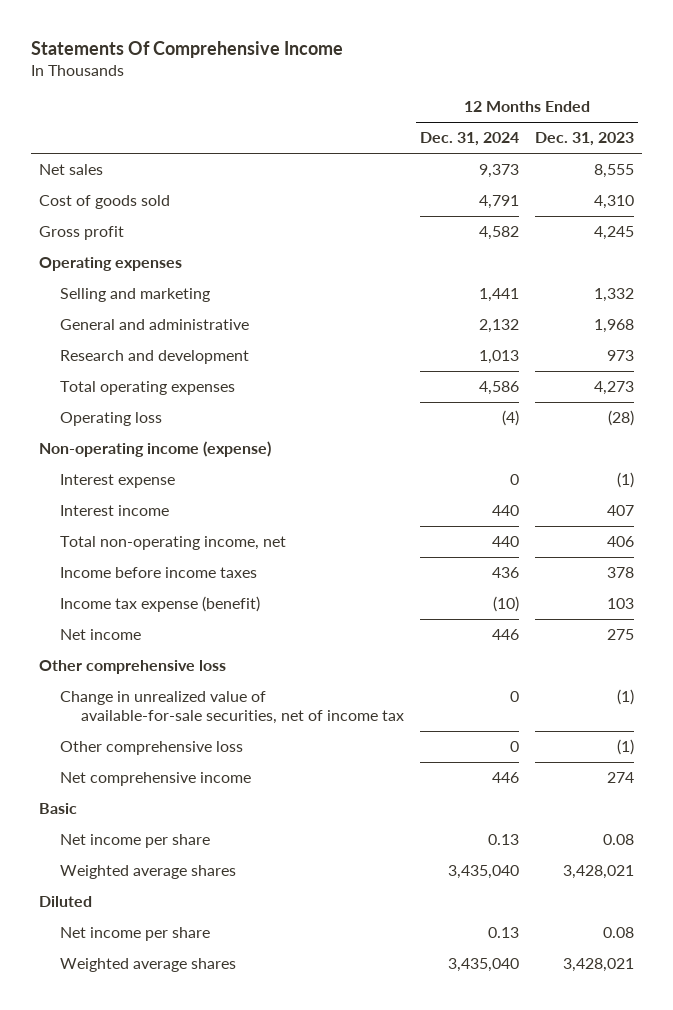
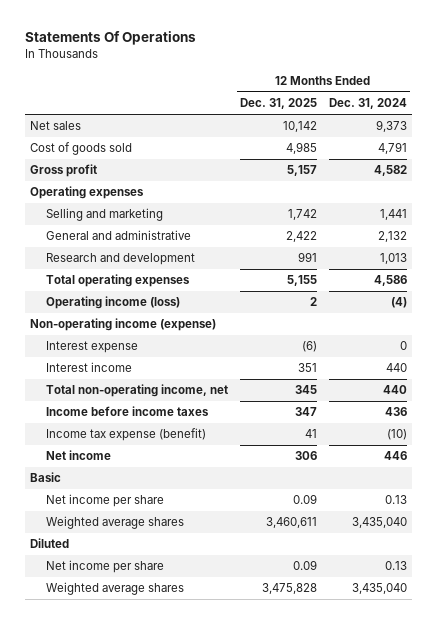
[31,40,344,58] Statements Of Comprehensive Income -> [24,31,196,46] Statements Of Operations
[534,132,634,147] Dec. 31, 2023 -> none
none -> [239,98,317,110] Dec. 31, 2025
[59,412,162,427] Operating loss -> [46,296,181,310] Operating income (loss)
[39,660,227,675] Other comprehensive loss -> none
[59,691,404,725] Change in unrealized value of available-for-sale securities, net of income tax -> none
[59,741,243,756] Other comprehensive loss -> none
[59,772,251,787] Net comprehensive income -> none

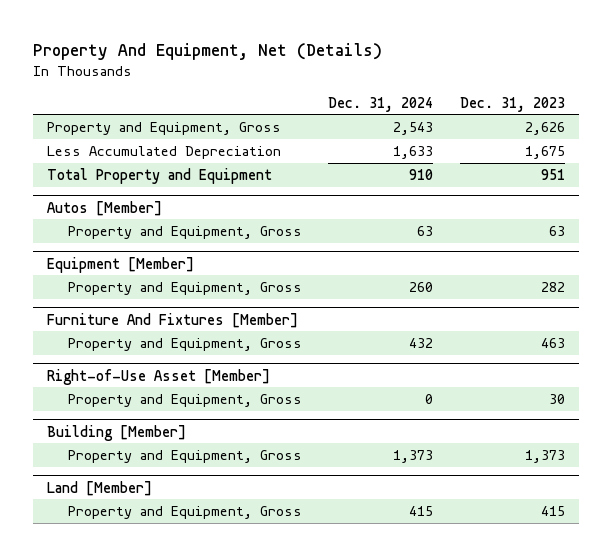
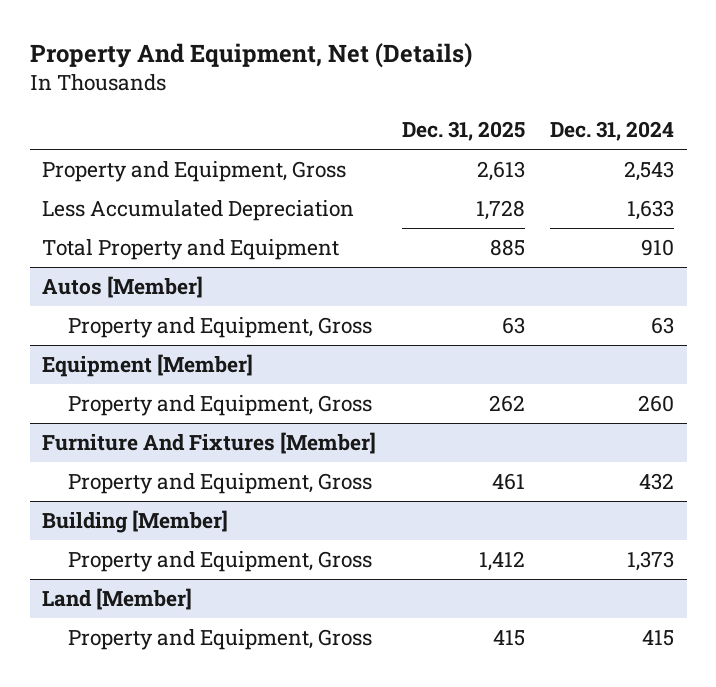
[460,96,566,112] Dec. 31, 2023 -> none
none -> [401,121,525,142] Dec. 31, 2025
[46,368,270,385] Right-of-Use Asset [Member] -> none
[67,393,302,407] Property and Equipment, Gross -> none

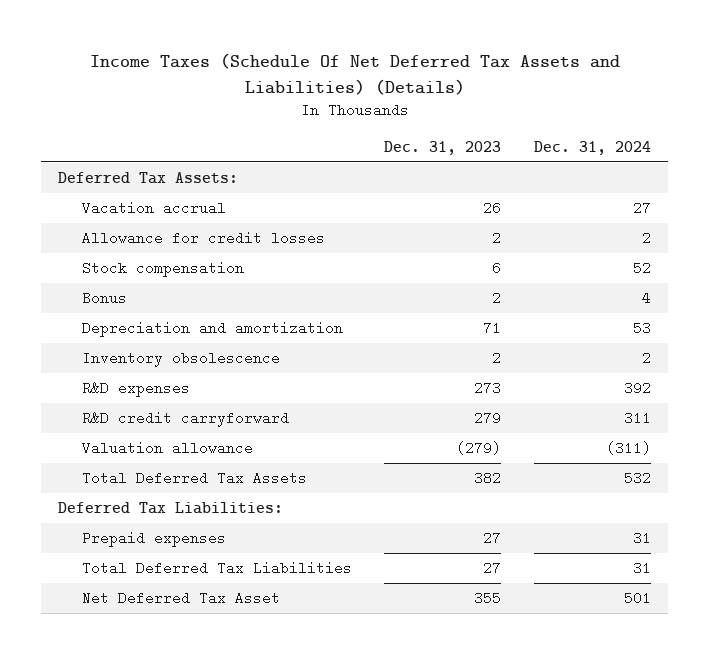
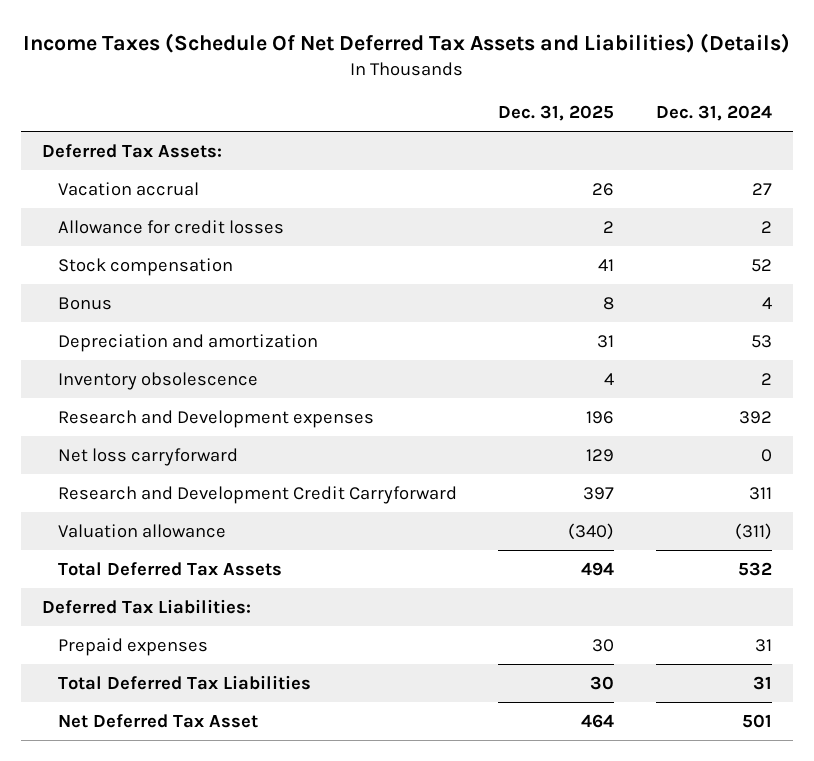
[384,140,502,155] Dec. 31, 2023 -> none
none -> [498,105,615,122] Dec. 31, 2025
[81,381,190,398] R&D expenses -> [57,409,374,428] Research and Development expenses
none -> [57,447,238,466] Net loss carryforward
[81,411,289,428] R&D credit carryforward -> [57,485,457,504] Research and Development Credit Carryforward

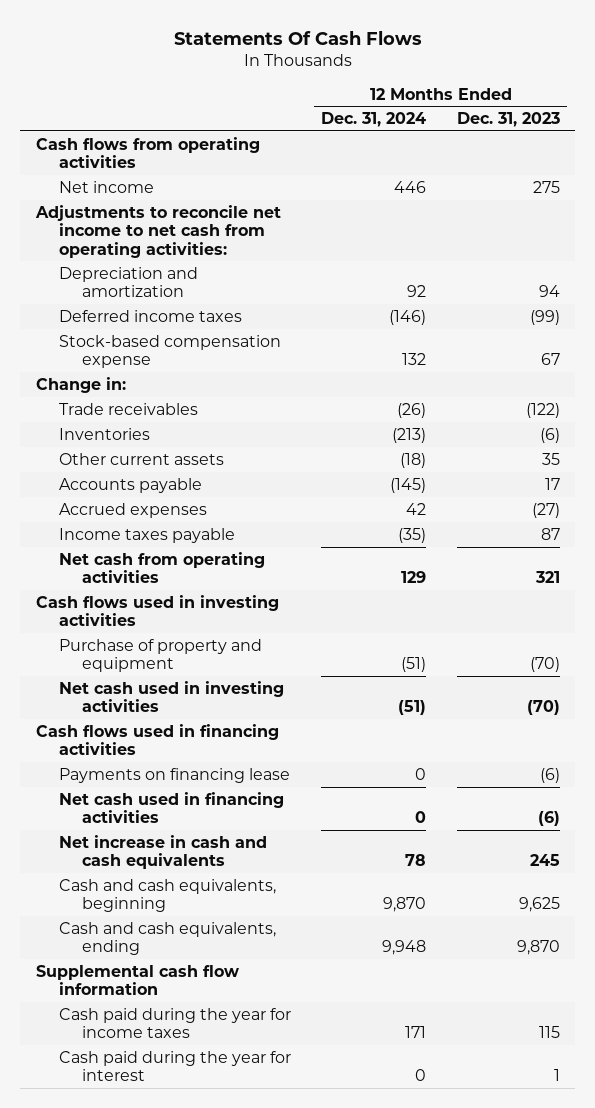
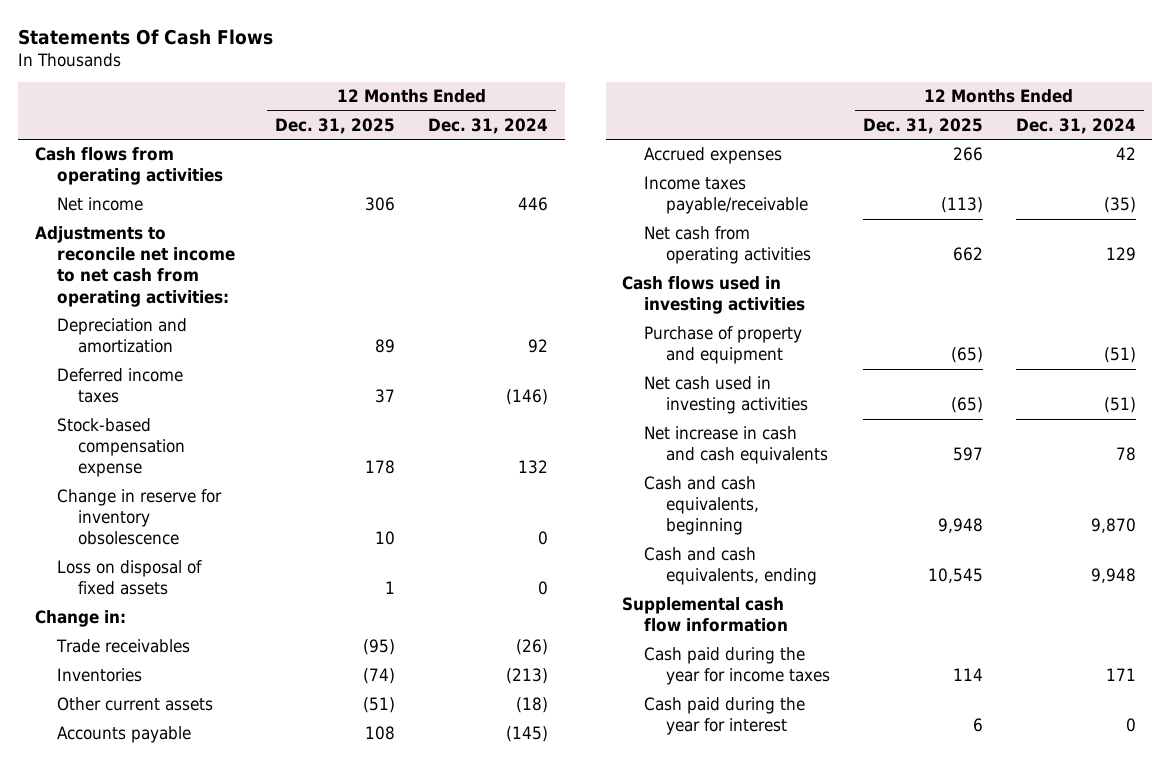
[456,112,560,128] Dec. 31, 2023 -> none
none -> [275,117,396,134] Dec. 31, 2025
none -> [56,489,222,546] Change in reserve for inventory obsolescence
none -> [56,560,202,596] Loss on disposal of fixed assets
[58,527,235,543] Income taxes payable -> [644,176,808,215] Income taxes payable/receivable
[35,723,279,756] Cash flows used in financing activities -> none
[58,767,290,783] Payments on financing lease -> none
[58,791,284,824] Net cash used in financing activities -> none

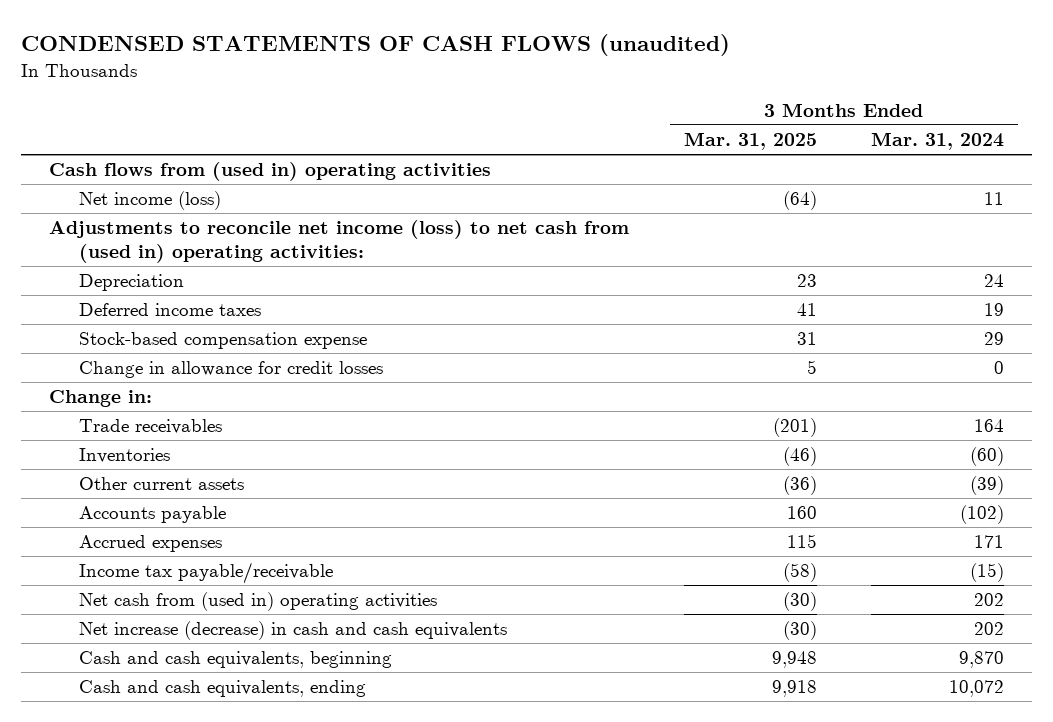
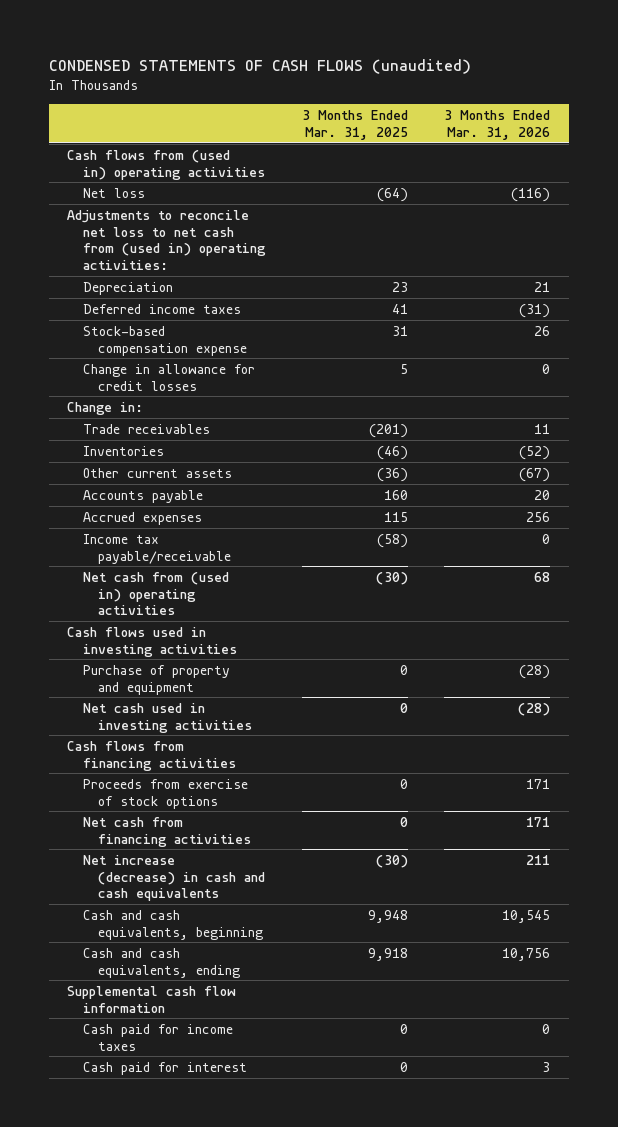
[871,132,1005,151] Mar. 31, 2024 -> none
none -> [444,109,551,140] 3 Months Ended Mar. 31, 2026
[79,191,222,211] Net income (loss) -> [82,187,145,198] Net loss
[48,220,629,264] Adjustments to reconcile net income (loss) to net cash from (used in) operating activities: -> [67,209,266,271] Adjustments to reconcile net loss to net cash from (used in) operating activities:
none -> [67,626,237,657] Cash flows used in investing activities
none -> [82,664,230,695] Purchase of property and equipment
none -> [82,702,252,733] Net cash used in investing activities
none -> [67,740,236,771] Cash flows from financing activities
none -> [82,778,248,809] Proceeds from exercise of stock options
none -> [82,816,251,847] Net cash from financing activities
none -> [67,985,237,1013] Supplemental cash flow information
none -> [82,1023,233,1051] Cash paid for income taxes
none -> [82,1061,247,1075] Cash paid for interest

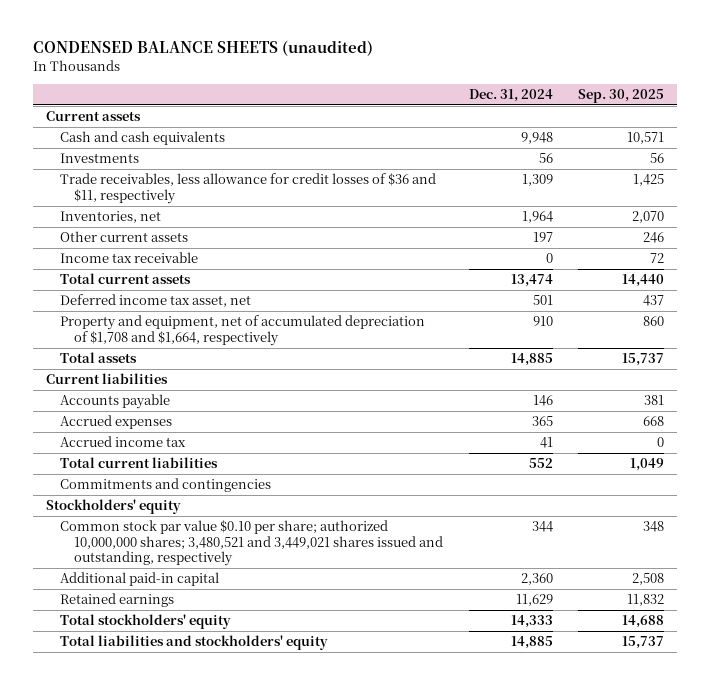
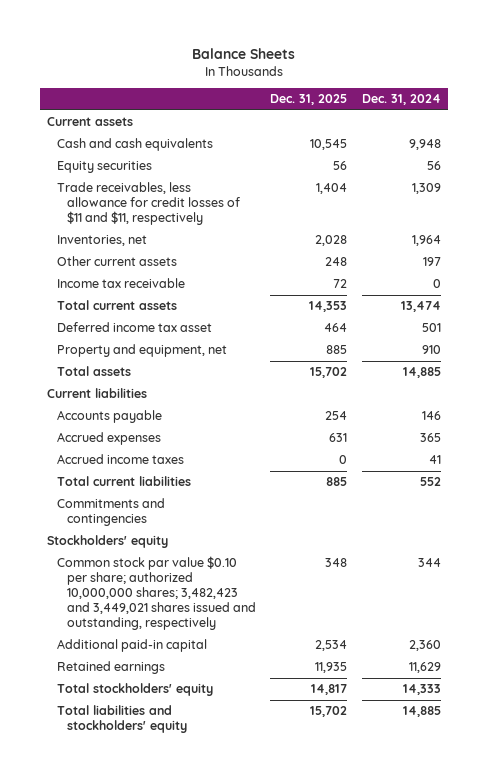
[33,40,374,57] CONDENSED BALANCE SHEETS (unaudited) -> [192,48,296,60] Balance Sheets
[578,88,665,103] Sep. 30, 2025 -> none
none -> [270,94,348,106] Dec. 31, 2025
[59,153,139,164] Investments -> [57,161,153,174] Equity securities
[59,173,436,204] Trade receivables, less allowance for credit losses of $36 and $11, respectively -> [57,182,240,226] Trade receivables, less allowance for credit losses of $11 and $11, respectively
[59,294,251,308] Deferred income tax asset, net -> [57,322,213,333] Deferred income tax asset
[59,315,425,346] Property and equipment, net of accumulated depreciation of $1,708 and $1,664, respectively -> [57,344,228,358] Property and equipment, net
[59,436,186,448] Accrued income tax -> [57,454,185,465] Accrued income taxes
[59,520,443,567] Common stock par value $0.10 per share; authorized 10,000,000 shares; 3,480,521 and 3,449,021 shares issued and outstanding, respectively -> [57,556,256,631] Common stock par value $0.10 per share; authorized 10,000,000 shares; 3,482,423 and 3,449,021 shares issued and outstanding, respectively

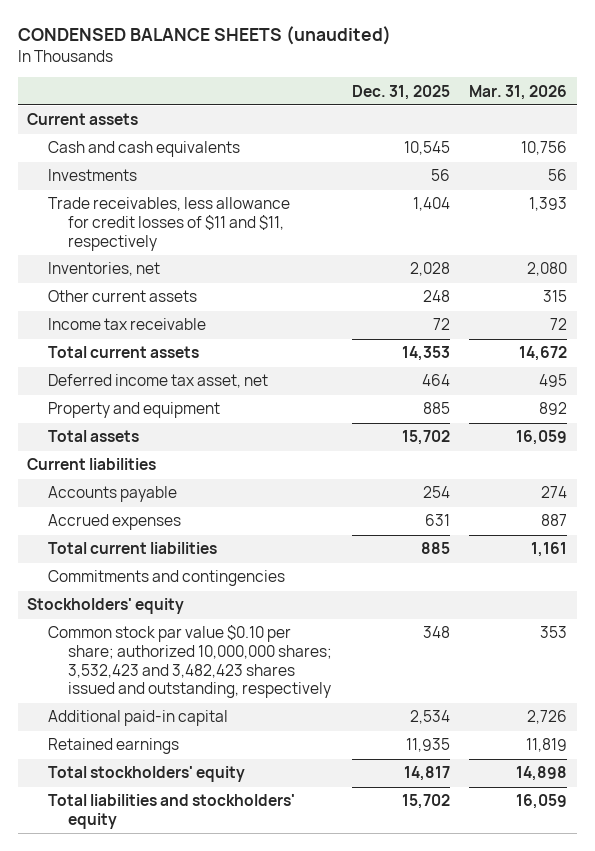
[192,48,296,60] Balance Sheets -> [17,26,391,46] CONDENSED BALANCE SHEETS (unaudited)
[361,94,441,106] Dec. 31, 2024 -> none
none -> [469,84,568,100] Mar. 31, 2026
[57,161,153,174] Equity securities -> [47,169,137,182] Investments
[57,322,213,333] Deferred income tax asset -> [47,374,268,389] Deferred income tax asset, net
[57,344,228,358] Property and equipment, net -> [47,402,220,419] Property and equipment
[57,454,185,465] Accrued income taxes -> none
[57,556,256,631] Common stock par value $0.10 per share; authorized 10,000,000 shares; 3,482,423 and 3,449,021 shares issued and outstanding, respectively -> [47,625,333,699] Common stock par value $0.10 per share; authorized 10,000,000 shares; 3,532,423 and 3,482,423 shares issued and outstanding, respectively

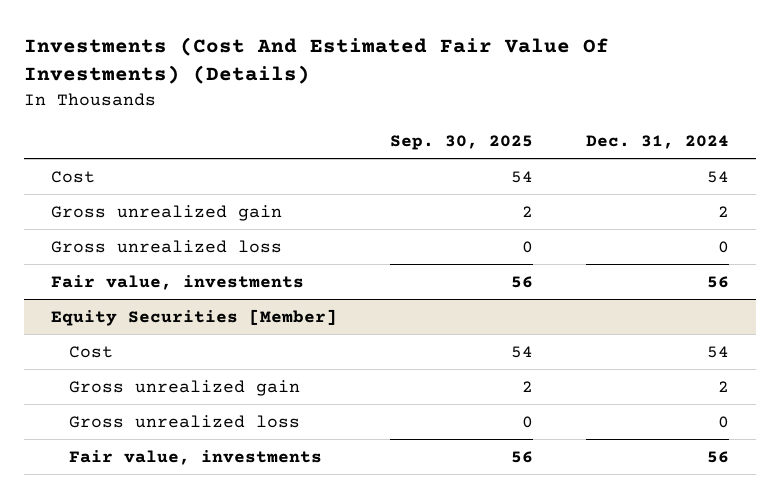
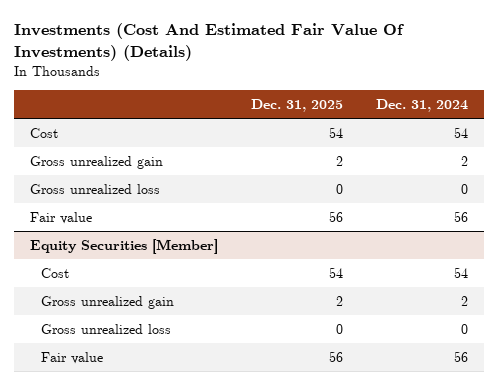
[389,134,533,150] Sep. 30, 2025 -> none
none -> [250,99,343,113] Dec. 31, 2025
[50,274,304,290] Fair value, investments -> [30,211,93,224] Fair value
[69,449,323,465] Fair value, investments -> [41,351,104,364] Fair value

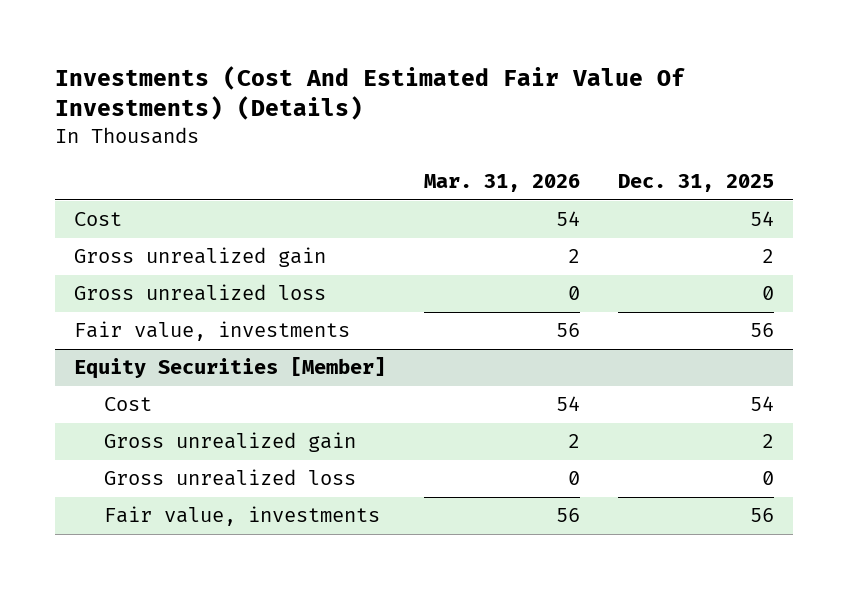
[375,99,468,113] Dec. 31, 2024 -> none
none -> [424,174,581,193] Mar. 31, 2026
[30,211,93,224] Fair value -> [74,321,351,342] Fair value, investments
[41,351,104,364] Fair value -> [103,506,380,527] Fair value, investments

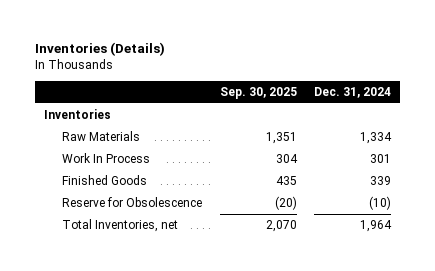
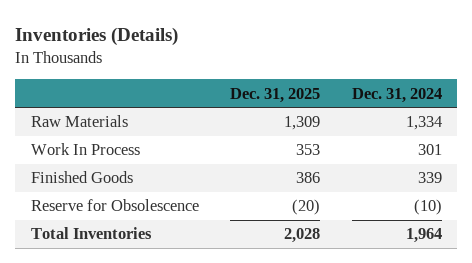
[219,87,297,100] Sep. 30, 2025 -> none
none -> [230,87,321,103] Dec. 31, 2025
[43,109,111,120] Inventories -> none
[61,219,178,233] Total Inventories, net -> [30,227,152,240] Total Inventories

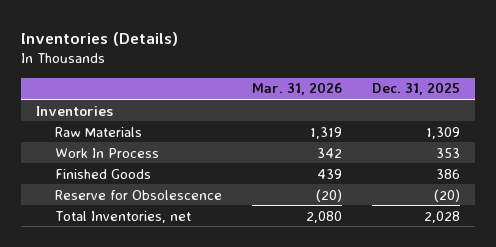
[351,87,442,103] Dec. 31, 2024 -> none
none -> [251,82,342,96] Mar. 31, 2026
none -> [36,105,114,116] Inventories
[30,227,152,240] Total Inventories -> [54,210,191,223] Total Inventories, net

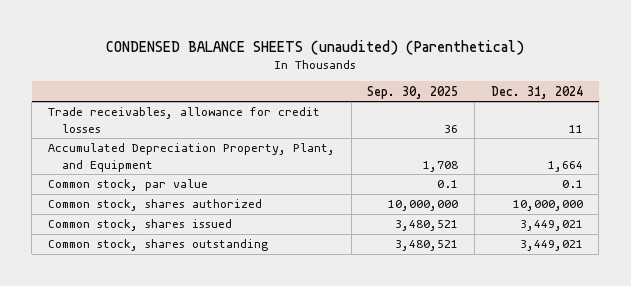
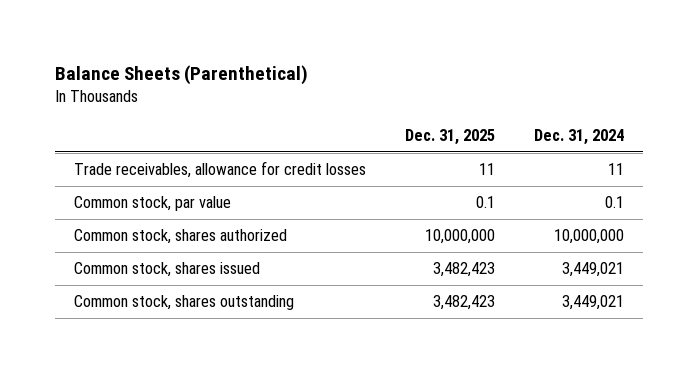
[106,39,525,55] CONDENSED BALANCE SHEETS (unaudited) (Parenthetical) -> [54,65,308,86] Balance Sheets (Parenthetical)
[367,85,459,99] Sep. 30, 2025 -> none
none -> [404,129,495,146] Dec. 31, 2025
[48,143,336,172] Accumulated Depreciation Property, Plant, and Equipment -> none

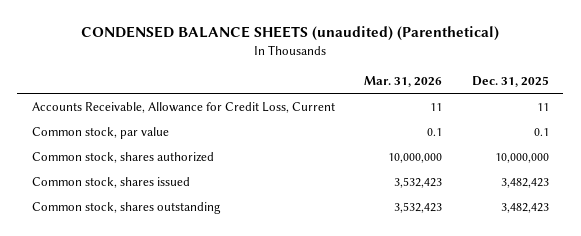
[54,65,308,86] Balance Sheets (Parenthetical) -> [81,26,500,42] CONDENSED BALANCE SHEETS (unaudited) (Parenthetical)
[533,129,624,146] Dec. 31, 2024 -> none
none -> [364,75,443,87] Mar. 31, 2026
[74,161,367,179] Trade receivables, allowance for credit losses -> [31,101,335,113] Accounts Receivable, Allowance for Credit Loss, Current

